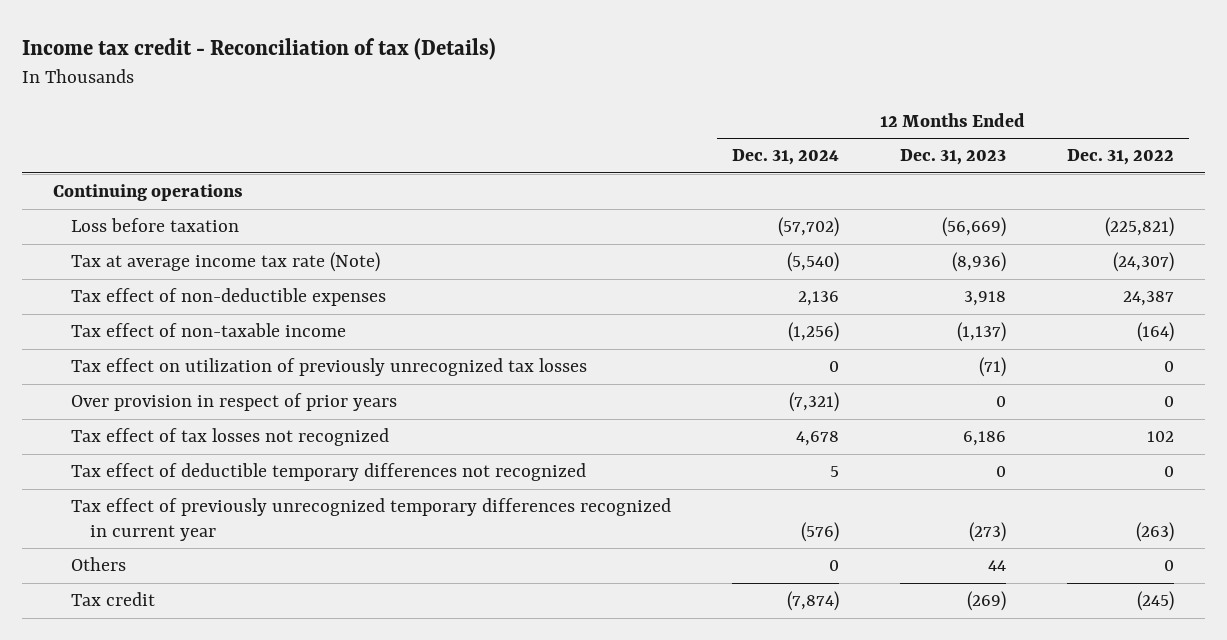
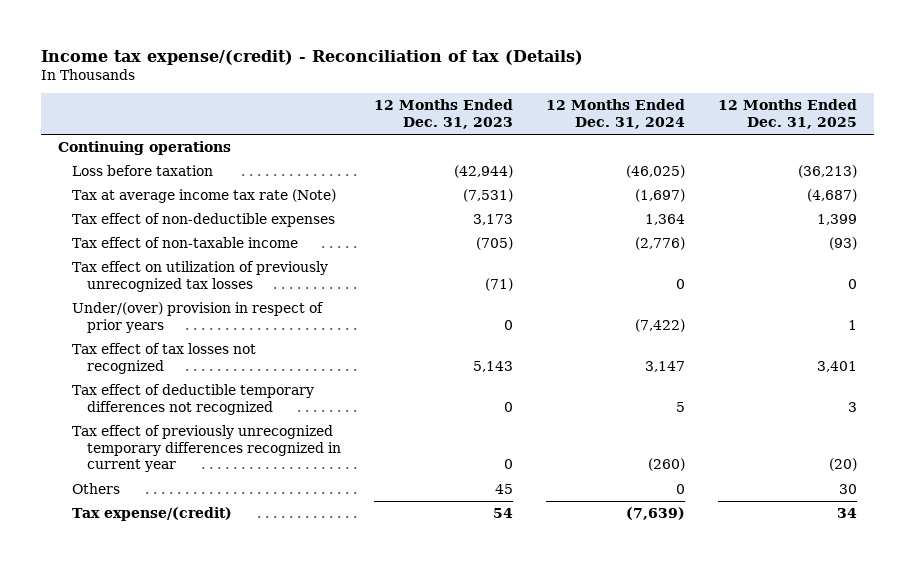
[22,37,497,60] Income tax credit - Reconciliation of tax (Details) -> [41,50,584,66] Income tax expense/(credit) - Reconciliation of tax (Details)
[1067,149,1175,166] Dec. 31, 2022 -> none
none -> [718,99,858,129] 12 Months Ended Dec. 31, 2025
[778,217,840,238] (57,702) -> [626,164,686,178] (46,025)
[942,217,1007,238] (56,669) -> [453,164,513,178] (42,944)
[787,252,840,273] (5,540) -> [635,188,686,202] (1,697)
[952,252,1007,273] (8,936) -> [462,188,513,202] (7,531)
[798,291,840,307] 2,136 -> [645,213,686,225] 1,364
[964,291,1007,307] 3,918 -> [472,213,513,225] 3,173
[788,322,840,343] (1,256) -> [635,236,686,250] (2,776)
[957,322,1007,343] (1,137) -> [475,236,513,250] (705)
[71,393,398,412] Over provision in respect of prior years -> [72,301,325,333] Under/(over) provision in respect of prior years
[789,392,840,413] (7,321) -> [635,318,686,332] (7,422)
[796,431,840,447] 4,678 -> [645,360,686,372] 3,147
[963,431,1007,447] 6,186 -> [472,360,513,372] 5,143
[801,521,840,542] (576) -> [648,458,686,472] (260)
[969,521,1007,542] (273) -> [503,459,513,470] 0
[988,560,1007,572] 44 -> [494,483,513,494] 45
[71,592,156,607] Tax credit -> [72,506,233,521] Tax expense/(credit)
[787,591,840,612] (7,874) -> [626,506,686,520] (7,639)
[967,591,1007,612] (269) -> [492,507,513,518] 54

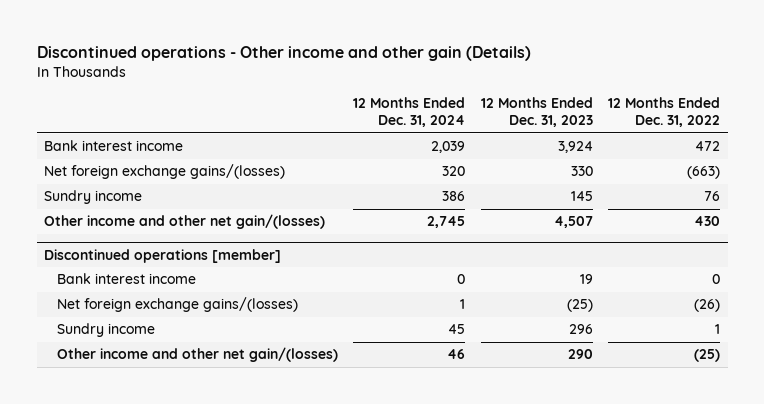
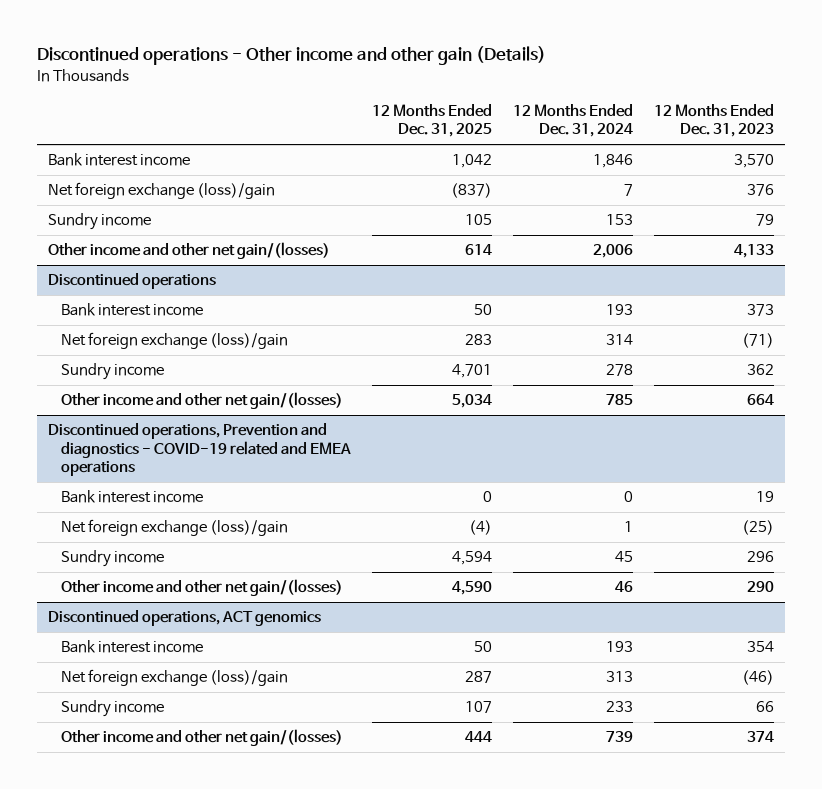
[608,96,721,128] 12 Months Ended Dec. 31, 2022 -> none
none -> [372,103,493,138] 12 Months Ended Dec. 31, 2025
[431,141,466,154] 2,039 -> [593,154,634,169] 1,846
[557,141,593,154] 3,924 -> [734,154,775,169] 3,570
[44,164,286,180] Net foreign exchange gains/(losses) -> [47,182,275,200] Net foreign exchange (loss)/gain
[442,166,466,177] 320 -> [624,184,634,197] 7
[570,166,593,177] 330 -> [747,184,775,197] 376
[442,191,466,202] 386 -> [606,214,634,226] 153
[570,191,593,202] 145 -> [756,214,775,227] 79
[427,216,466,229] 2,745 -> [593,244,634,259] 2,006
[553,216,593,229] 4,507 -> [734,244,775,259] 4,133
[44,248,282,263] Discontinued operations [member] -> [47,273,216,290] Discontinued operations
none -> [61,303,204,317] Bank interest income
none -> [61,332,289,350] Net foreign exchange (loss)/gain
none -> [61,363,165,381] Sundry income
none -> [61,392,344,410] Other income and other net gain/(losses)
none -> [47,423,352,477] Discontinued operations, Prevention and diagnostics - COVID-19 related and EMEA operations
[56,297,298,313] Net foreign exchange gains/(losses) -> [61,519,289,537] Net foreign exchange (loss)/gain
none -> [47,610,321,627] Discontinued operations, ACT genomics
none -> [61,640,204,654] Bank interest income
none -> [61,669,289,687] Net foreign exchange (loss)/gain
none -> [61,700,165,718] Sundry income
none -> [61,729,344,747] Other income and other net gain/(losses)

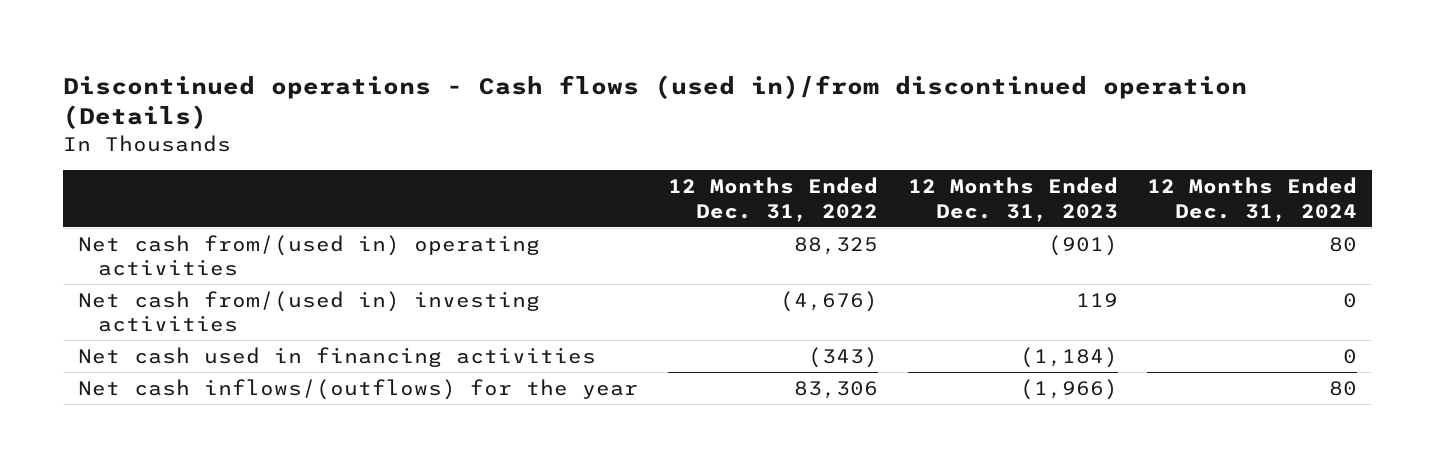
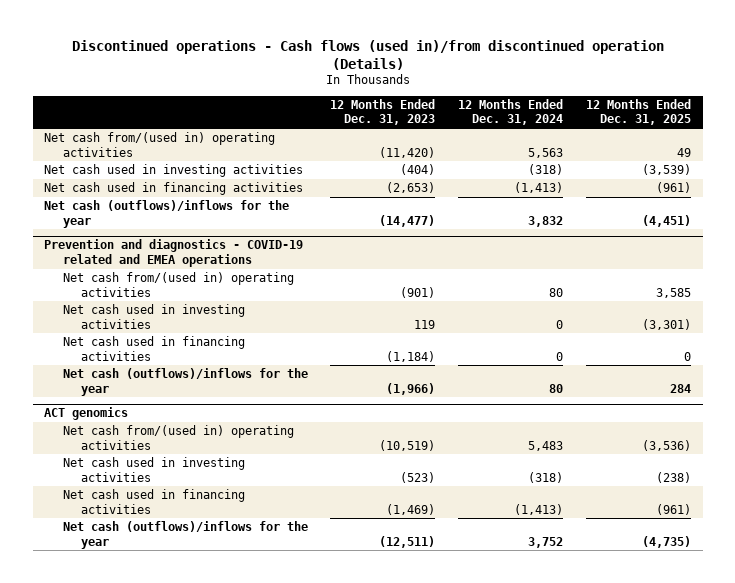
[667,176,878,222] 12 Months Ended Dec. 31, 2022 -> none
none -> [586,99,692,126] 12 Months Ended Dec. 31, 2025
none -> [44,132,276,157] Net cash from/(used in) operating activities
none -> [44,164,304,178] Net cash used in investing activities
none -> [44,182,304,196] Net cash used in financing activities
none -> [44,200,290,228] Net cash (outflows)/inflows for the year
none -> [44,239,304,267] Prevention and diagnostics - COVID-19 related and EMEA operations
[77,290,540,333] Net cash from/(used in) investing activities -> [62,304,245,329] Net cash used in investing activities
[77,378,638,400] Net cash inflows/(outflows) for the year -> [62,368,308,396] Net cash (outflows)/inflows for the year
none -> [44,407,129,421] ACT genomics
none -> [62,425,294,450] Net cash from/(used in) operating activities
none -> [62,457,245,482] Net cash used in investing activities
none -> [62,489,245,514] Net cash used in financing activities
none -> [62,521,308,549] Net cash (outflows)/inflows for the year

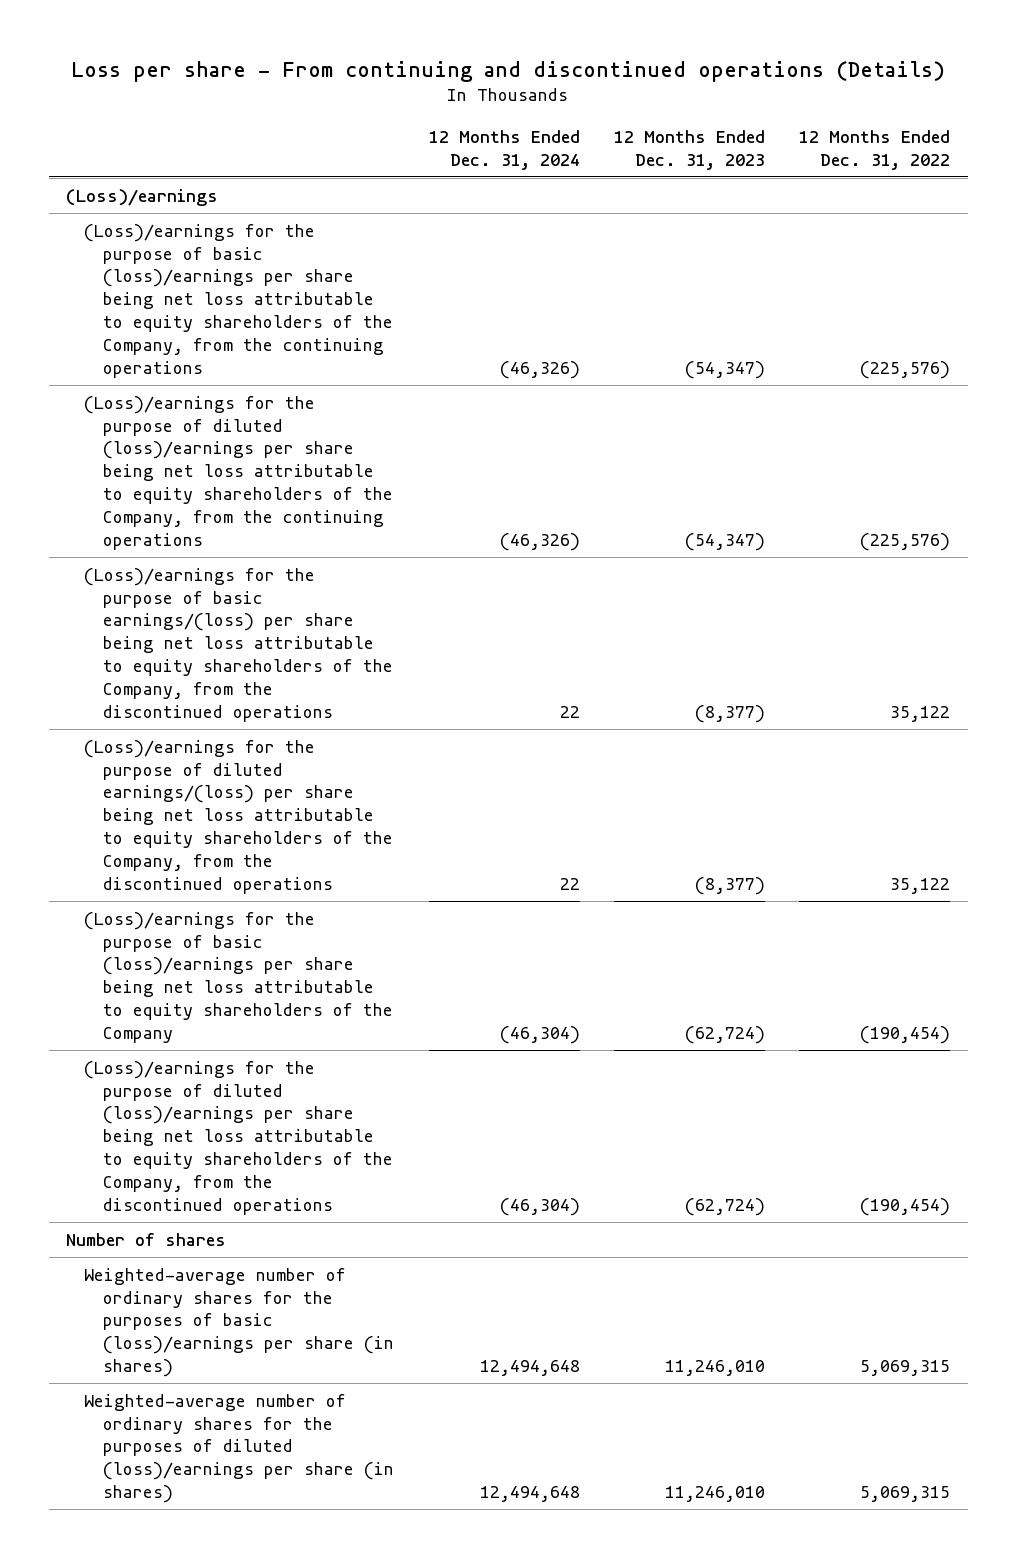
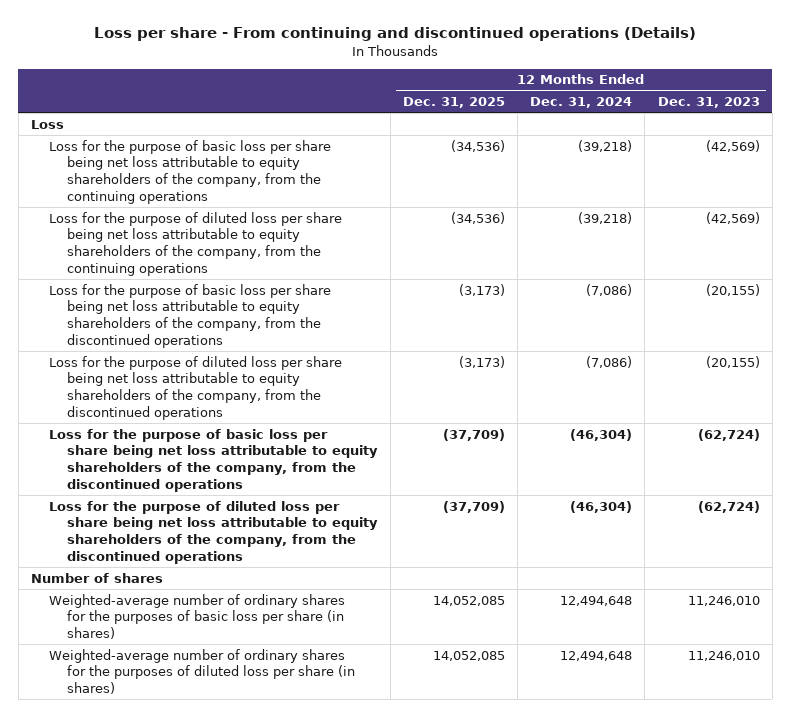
[799,129,951,170] 12 Months Ended Dec. 31, 2022 -> none
none -> [402,97,505,109] Dec. 31, 2025
[65,188,218,206] (Loss)/earnings -> [30,119,64,129] Loss
[84,223,394,379] (Loss)/earnings for the purpose of basic (loss)/earnings per share being net loss attributable to equity shareholders of the Company, from the continuing operations -> [49,139,332,205] Loss for the purpose of basic loss per share being net loss attributable to equity shareholders of the company, from the continuing operations
[499,361,580,380] (46,326) -> [578,139,633,152] (39,218)
[684,361,765,380] (54,347) -> [705,139,760,152] (42,569)
[84,395,394,551] (Loss)/earnings for the purpose of diluted (loss)/earnings per share being net loss attributable to equity shareholders of the Company, from the continuing operations -> [49,211,343,277] Loss for the purpose of diluted loss per share being net loss attributable to equity shareholders of the company, from the continuing operations
[499,533,580,552] (46,326) -> [578,211,633,224] (39,218)
[684,533,765,552] (54,347) -> [705,211,760,224] (42,569)
[84,567,394,723] (Loss)/earnings for the purpose of basic earnings/(loss) per share being net loss attributable to equity shareholders of the Company, from the discontinued operations -> [49,283,332,349] Loss for the purpose of basic loss per share being net loss attributable to equity shareholders of the company, from the discontinued operations
[559,706,580,719] 22 -> [586,283,633,296] (7,086)
[694,705,765,724] (8,377) -> [705,283,760,296] (20,155)
[84,739,394,895] (Loss)/earnings for the purpose of diluted earnings/(loss) per share being net loss attributable to equity shareholders of the Company, from the discontinued operations -> [49,355,343,421] Loss for the purpose of diluted loss per share being net loss attributable to equity shareholders of the company, from the discontinued operations
[559,878,580,891] 22 -> [586,355,633,368] (7,086)
[694,877,765,896] (8,377) -> [705,355,760,368] (20,155)
[84,911,394,1044] (Loss)/earnings for the purpose of basic (loss)/earnings per share being net loss attributable to equity shareholders of the Company -> [49,428,379,493] Loss for the purpose of basic loss per share being net loss attributable to equity shareholders of the company, from the discontinued operations
[84,1060,394,1216] (Loss)/earnings for the purpose of diluted (loss)/earnings per share being net loss attributable to equity shareholders of the Company, from the discontinued operations -> [49,500,379,565] Loss for the purpose of diluted loss per share being net loss attributable to equity shareholders of the company, from the discontinued operations
[84,1267,395,1378] Weighted-average number of ordinary shares for the purposes of basic (loss)/earnings per share (in shares) -> [49,593,346,640] Weighted-average number of ordinary shares for the purposes of basic loss per share (in shares)
[84,1393,395,1504] Weighted-average number of ordinary shares for the purposes of diluted (loss)/earnings per share (in shares) -> [49,648,356,695] Weighted-average number of ordinary shares for the purposes of diluted loss per share (in shares)

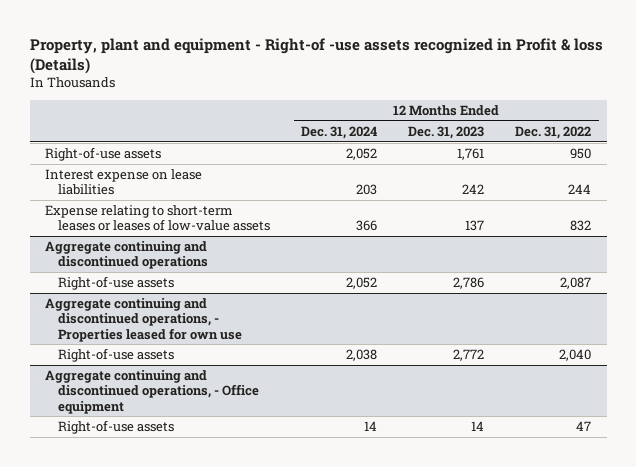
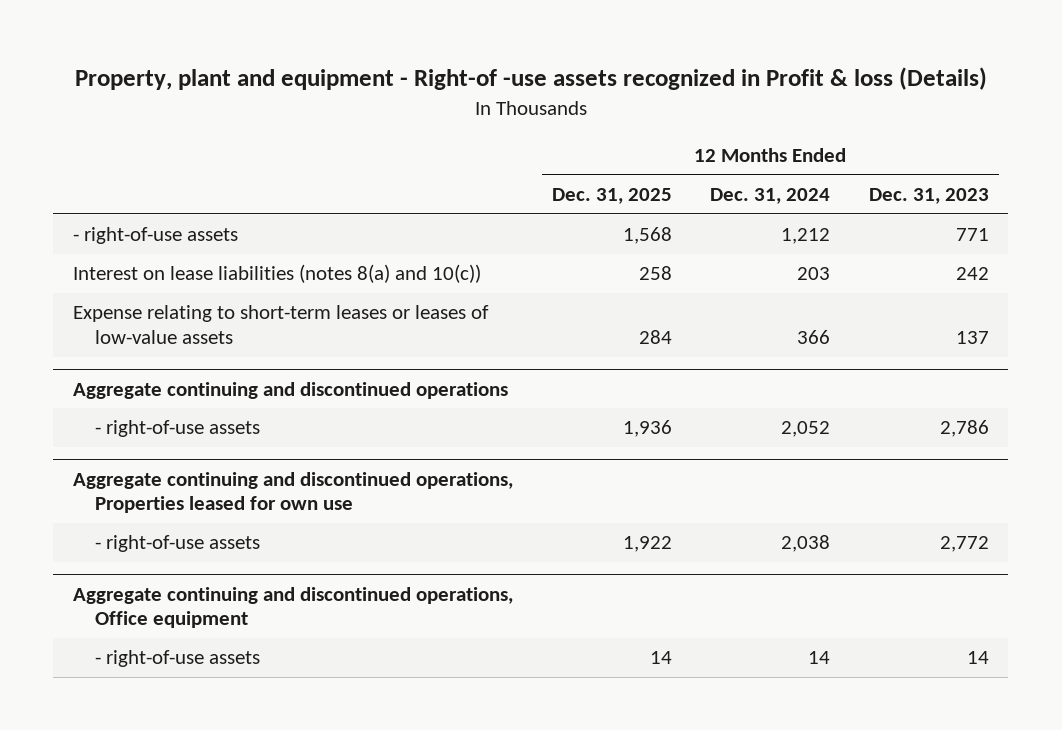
[515,125,592,139] Dec. 31, 2022 -> none
none -> [551,187,672,204] Dec. 31, 2025
[45,147,162,162] Right-of-use assets -> [72,227,238,245] - right-of-use assets
[346,148,378,161] 2,052 -> [781,228,831,245] 1,212
[457,148,485,161] 1,761 -> [956,228,990,242] 771
[45,169,203,196] Interest expense on lease liabilities -> [72,264,481,284] Interest on lease liabilities (notes 8(a) and 10(c))
[58,276,175,291] Right-of-use assets -> [95,420,261,438] - right-of-use assets
[45,298,243,342] Aggregate continuing and discontinued operations, - Properties leased for own use -> [72,471,513,514] Aggregate continuing and discontinued operations, Properties leased for own use
[58,348,175,363] Right-of-use assets -> [95,535,261,553] - right-of-use assets
[45,370,260,414] Aggregate continuing and discontinued operations, - Office equipment -> [72,586,513,629] Aggregate continuing and discontinued operations, Office equipment
[58,420,175,435] Right-of-use assets -> [95,650,261,668] - right-of-use assets

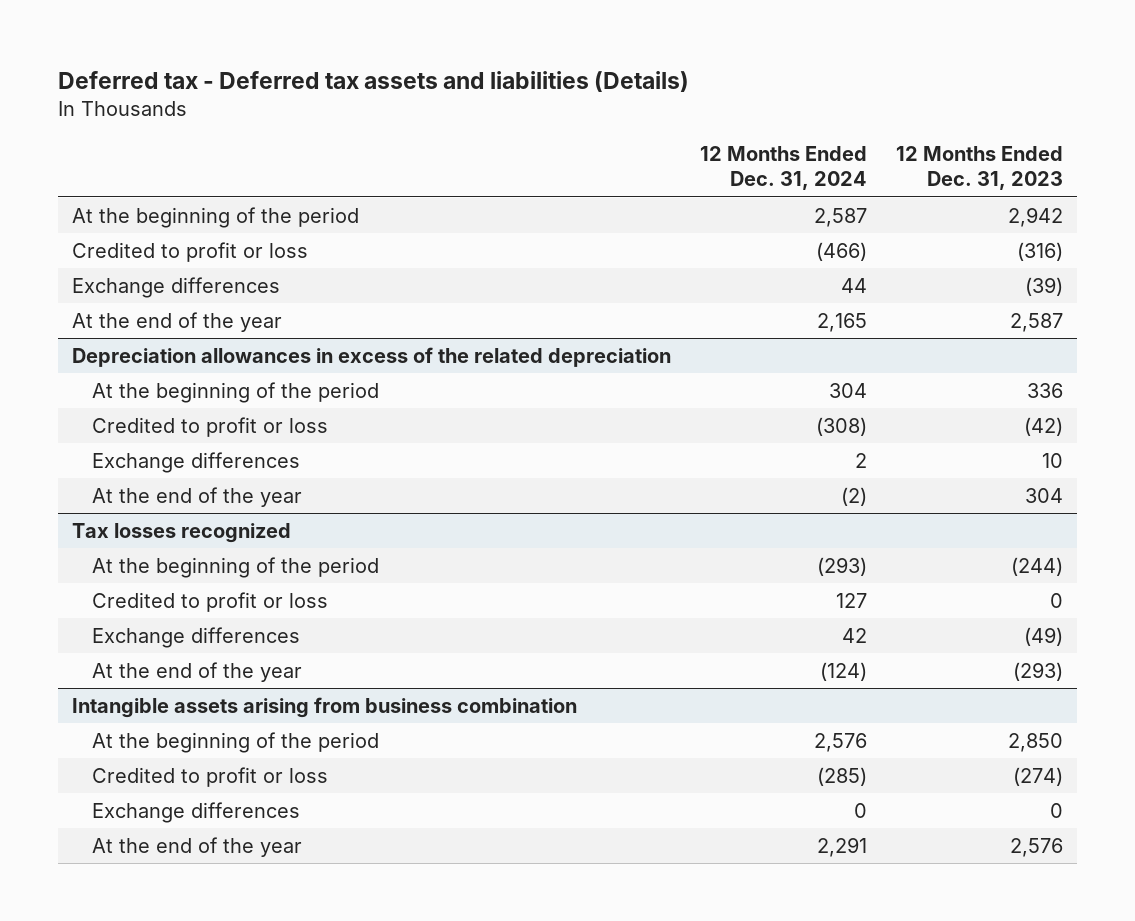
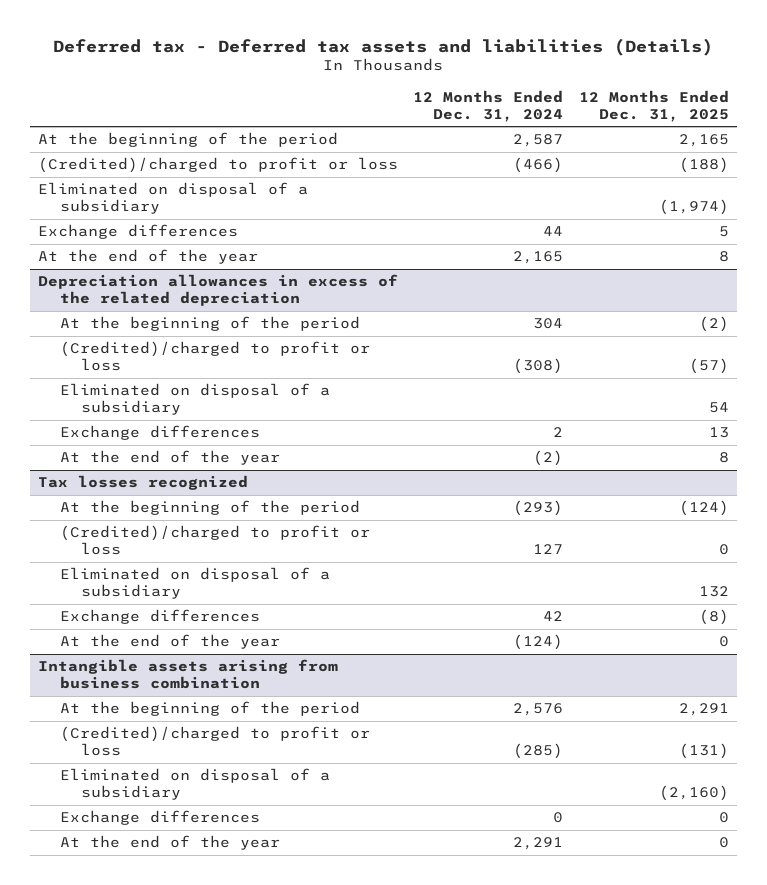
[895,145,1063,191] 12 Months Ended Dec. 31, 2023 -> none
none -> [579,89,730,122] 12 Months Ended Dec. 31, 2025
[72,241,309,262] Credited to profit or loss -> [37,157,398,174] (Credited)/charged to profit or loss
none -> [37,182,308,215] Eliminated on disposal of a subsidiary
[91,416,328,437] Credited to profit or loss -> [59,341,370,372] (Credited)/charged to profit or loss
none -> [59,383,330,416] Eliminated on disposal of a subsidiary
[91,591,328,612] Credited to profit or loss -> [59,525,370,556] (Credited)/charged to profit or loss
none -> [59,567,330,600] Eliminated on disposal of a subsidiary
[91,766,328,787] Credited to profit or loss -> [59,726,370,757] (Credited)/charged to profit or loss
none -> [59,768,330,801] Eliminated on disposal of a subsidiary

